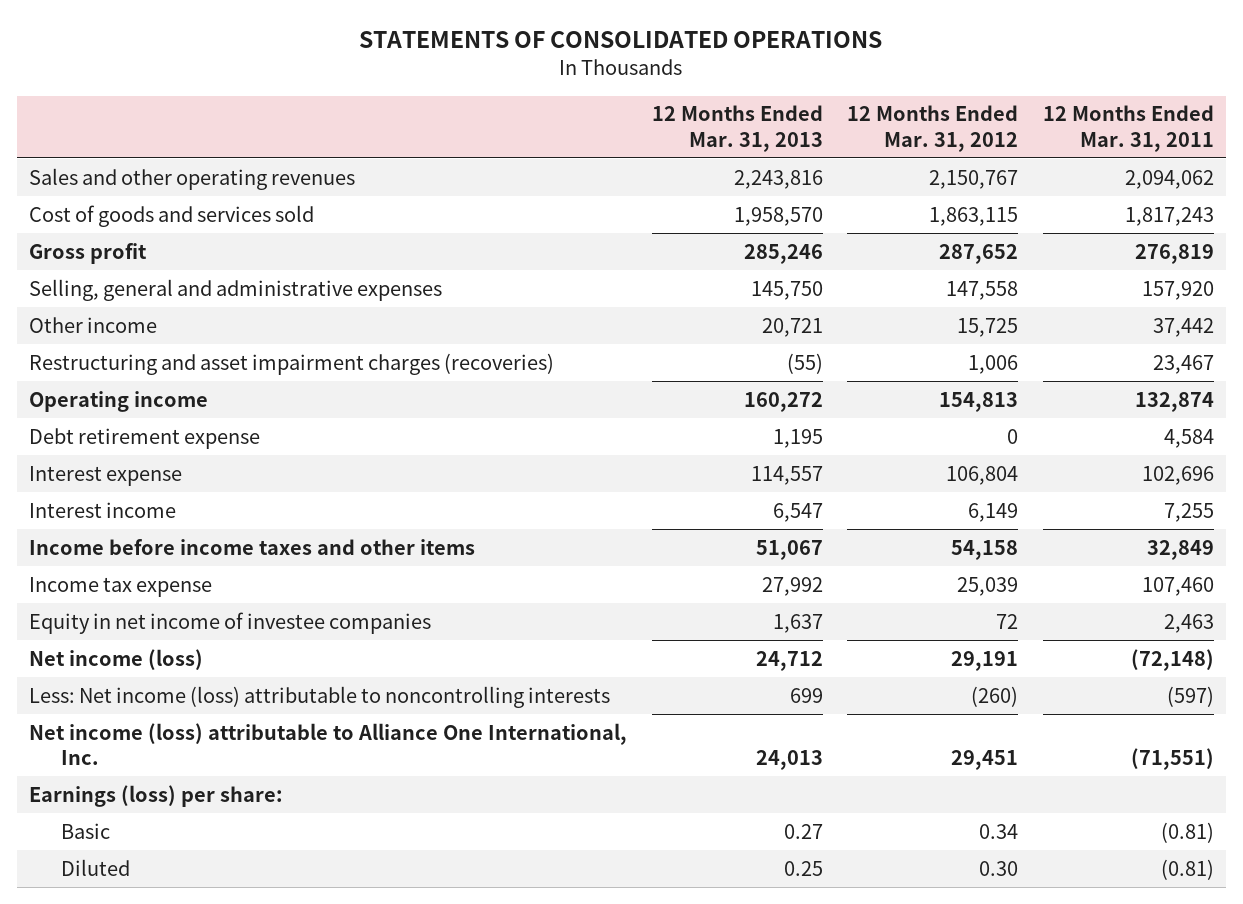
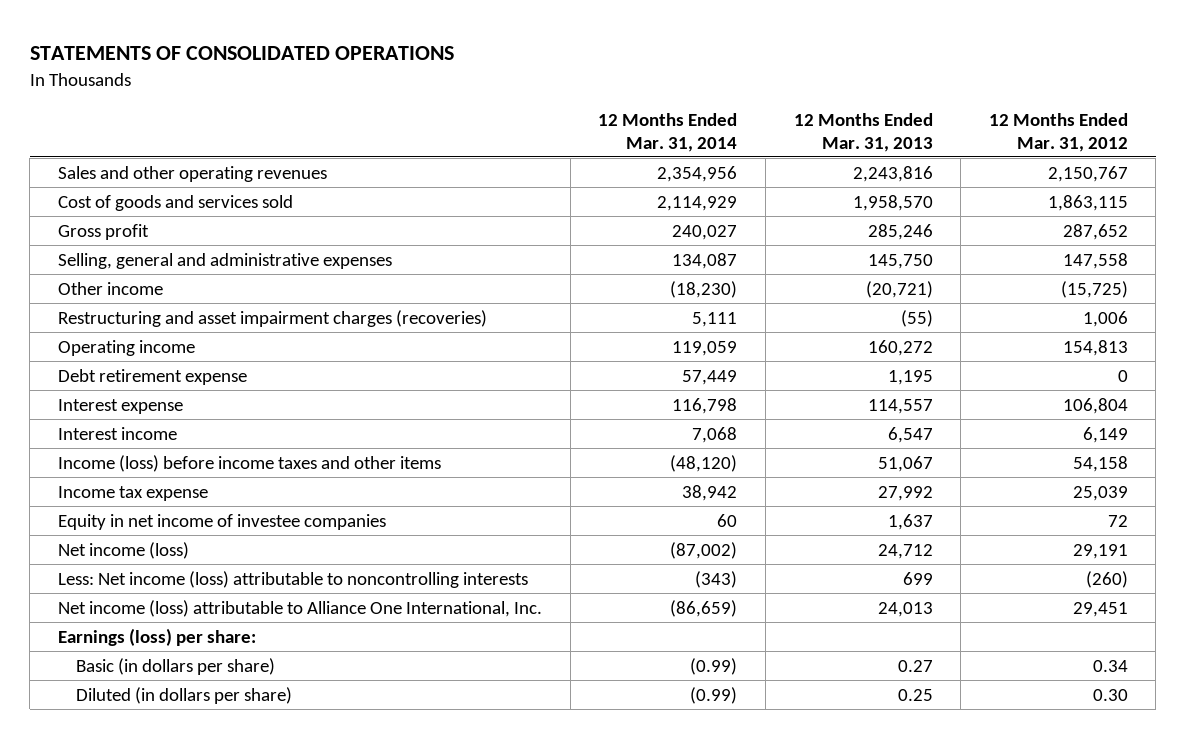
[1042,105,1214,152] 12 Months Ended Mar. 31, 2011 -> none
none -> [598,112,738,152] 12 Months Ended Mar. 31, 2014
[761,317,823,337] 20,721 -> [865,280,933,298] (20,721)
[957,317,1019,337] 15,725 -> [1060,280,1128,298] (15,725)
[28,538,475,555] Income before income taxes and other items -> [57,454,441,472] Income (loss) before income taxes and other items
[61,822,111,839] Basic -> [76,657,276,675] Basic (in dollars per share)
[61,858,131,876] Diluted -> [76,686,293,704] Diluted (in dollars per share)

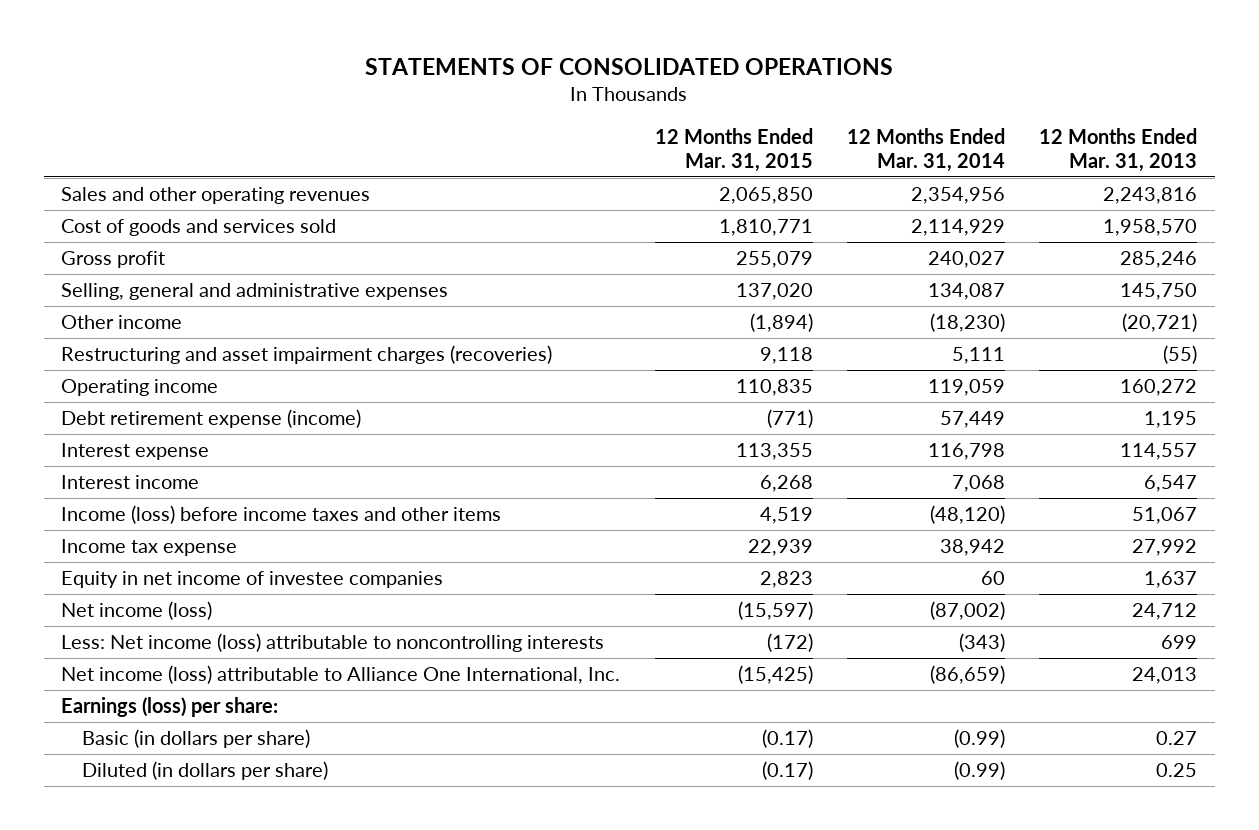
[988,112,1128,152] 12 Months Ended Mar. 31, 2012 -> none
none -> [654,127,813,173] 12 Months Ended Mar. 31, 2015
[57,368,247,385] Debt retirement expense -> [61,408,362,428] Debt retirement expense (income)

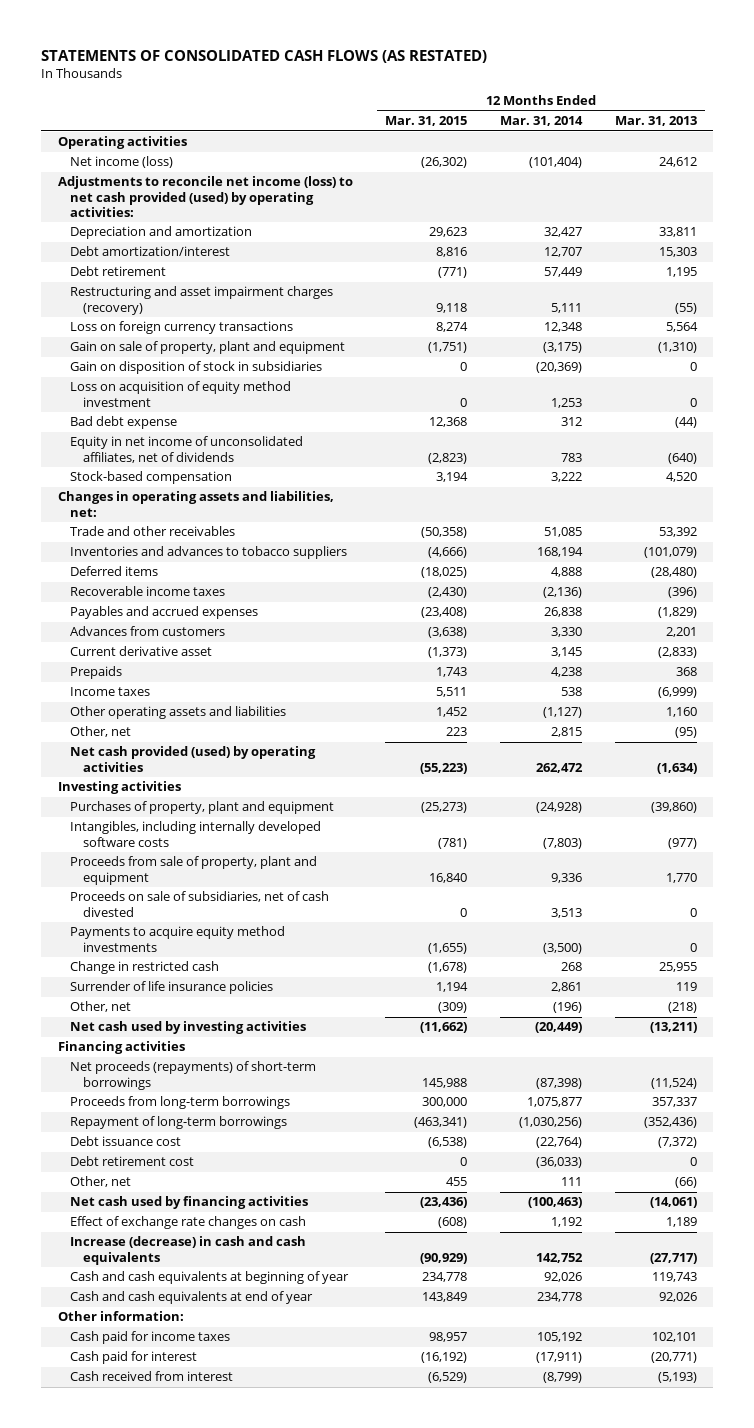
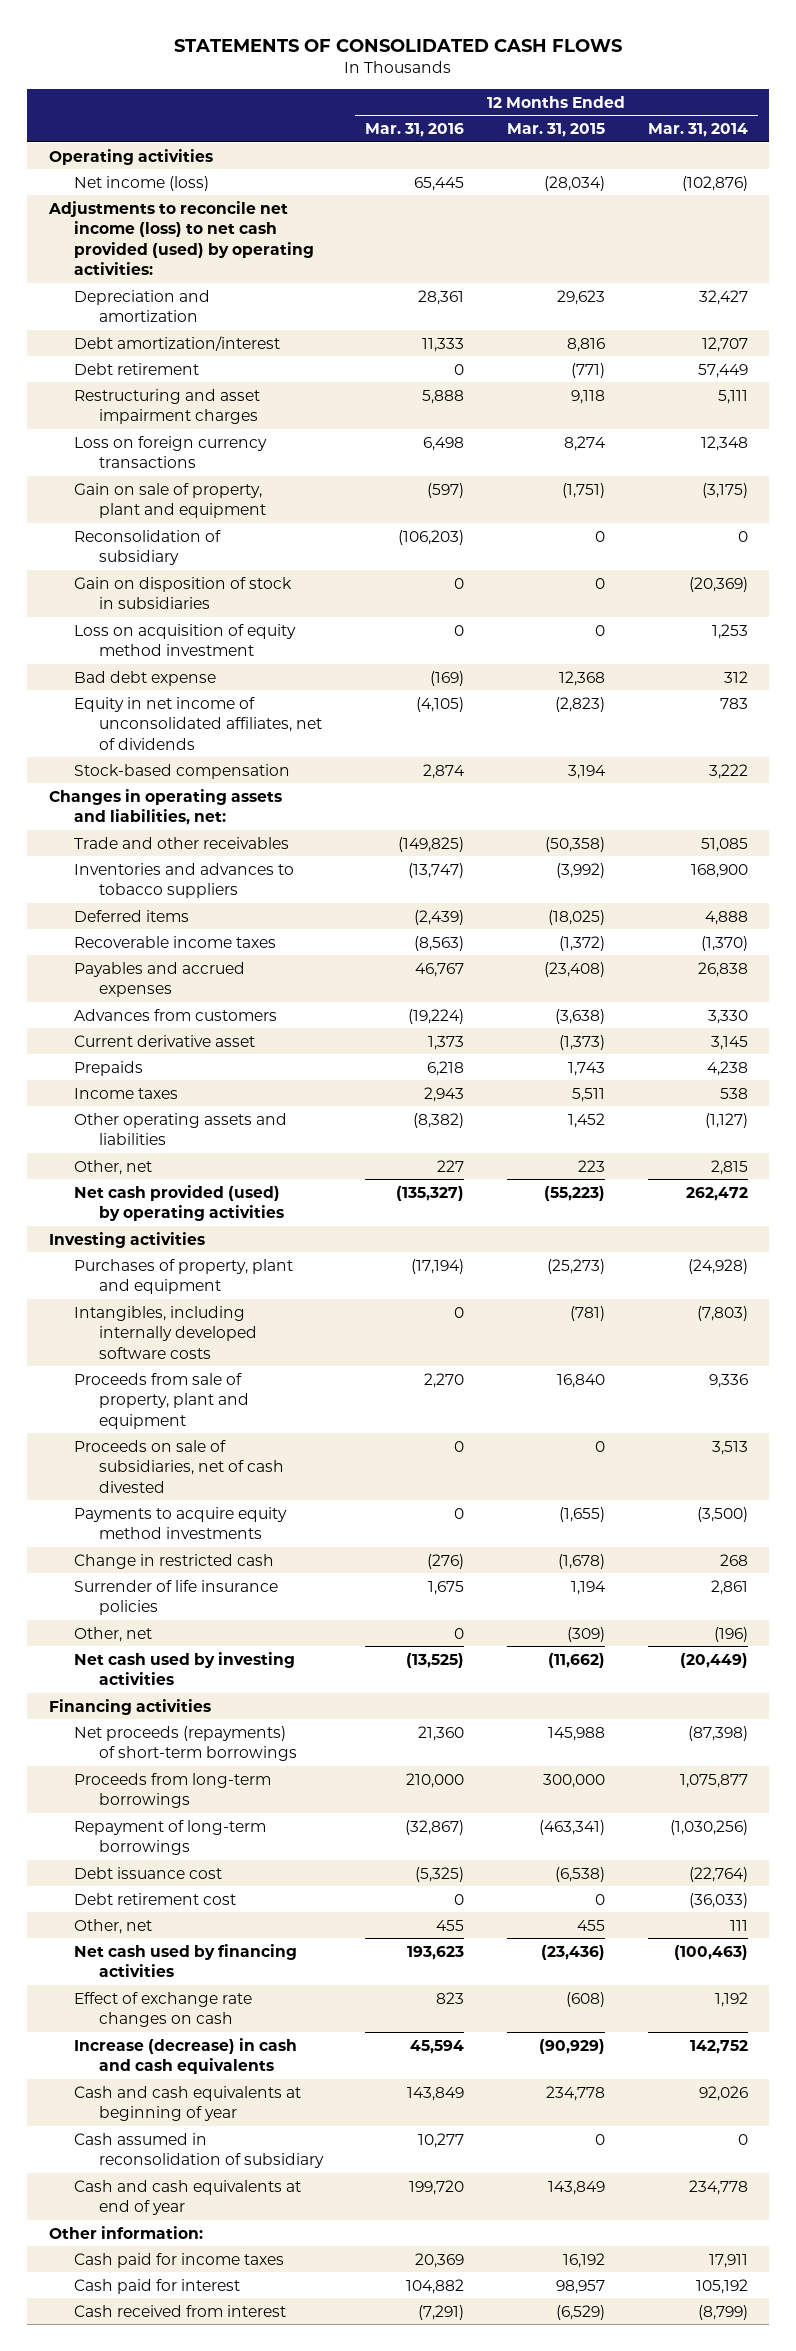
[41,50,488,64] STATEMENTS OF CONSOLIDATED CASH FLOWS (AS RESTATED) -> [174,38,623,52] STATEMENTS OF CONSOLIDATED CASH FLOWS
[614,116,697,127] Mar. 31, 2013 -> none
none -> [365,123,465,138] Mar. 31, 2016
[421,157,468,169] (26,302) -> [543,175,605,191] (28,034)
[529,157,583,169] (101,404) -> [681,175,748,191] (102,876)
[70,286,334,315] Restructuring and asset impairment charges (recovery) -> [73,388,260,425] Restructuring and asset impairment charges
none -> [73,529,221,566] Reconsolidation of subsidiary
[428,547,468,559] (4,666) -> [555,862,605,878] (3,992)
[537,547,584,558] 168,194 -> [690,863,748,878] 168,900
[428,587,468,599] (2,430) -> [558,935,605,951] (1,372)
[543,587,583,599] (2,136) -> [700,935,748,951] (1,370)
none -> [73,2132,324,2169] Cash assumed in reconsolidation of subsidiary
[429,1332,468,1343] 98,957 -> [562,2252,605,2268] 16,192
[537,1332,583,1343] 105,192 -> [708,2253,748,2268] 17,911
[421,1352,468,1364] (16,192) -> [555,2279,605,2294] 98,957
[536,1352,583,1364] (17,911) -> [695,2278,748,2294] 105,192

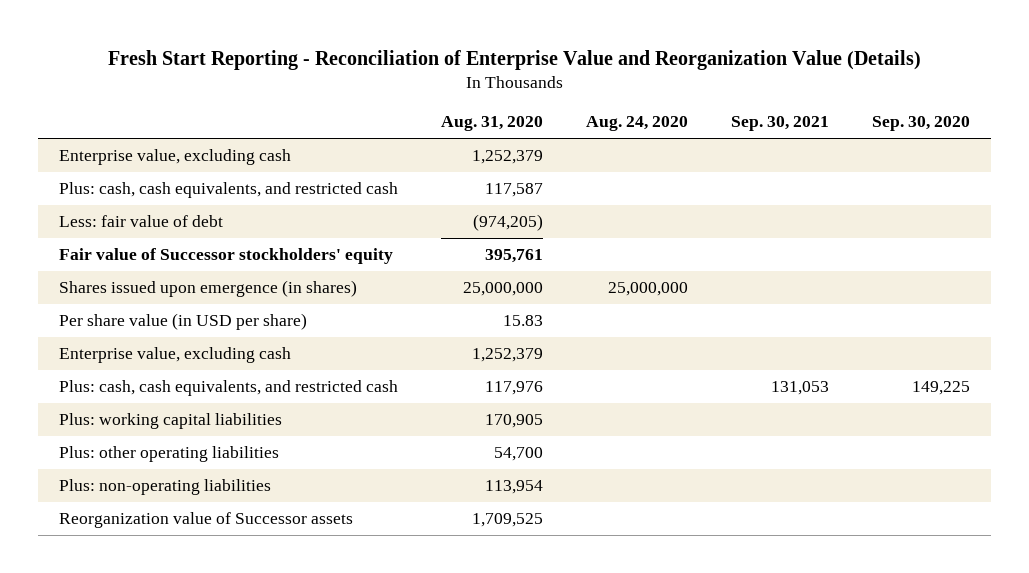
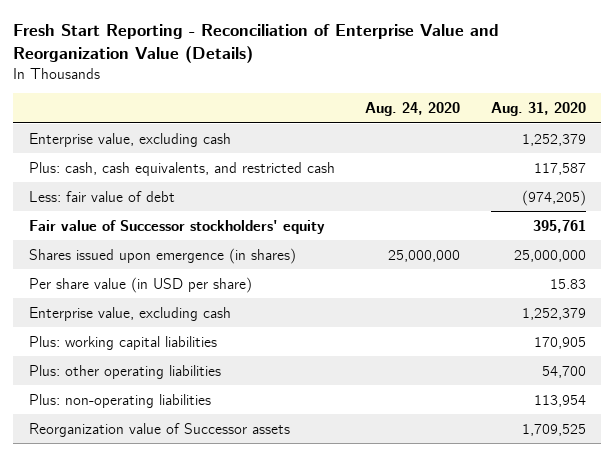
[731,116,830,132] Sep. 30, 2021 -> none
[871,116,970,132] Sep. 30, 2020 -> none
[59,379,399,396] Plus: cash, cash equivalents, and restricted cash -> none

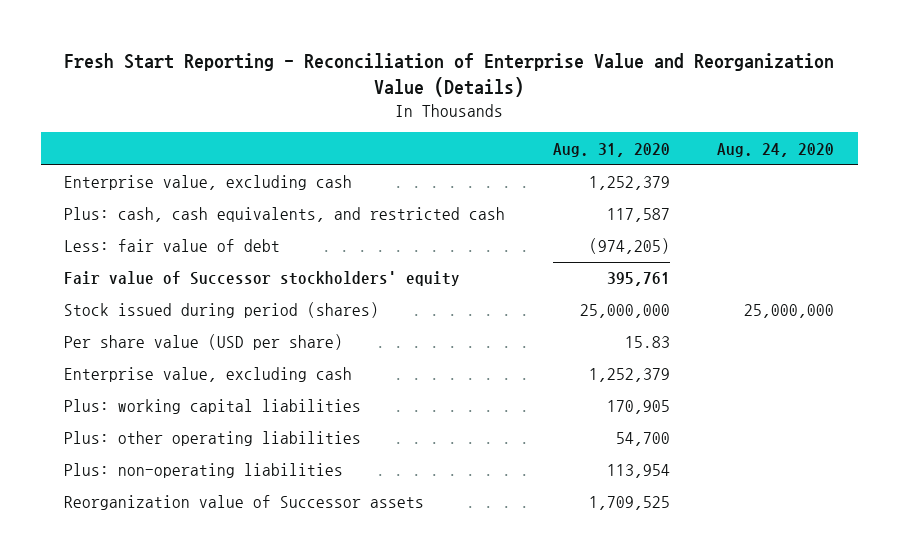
[28,247,296,264] Shares issued upon emergence (in shares) -> [64,302,380,319] Stock issued during period (shares)
[28,276,252,293] Per share value (in USD per share) -> [64,334,344,351] Per share value (USD per share)

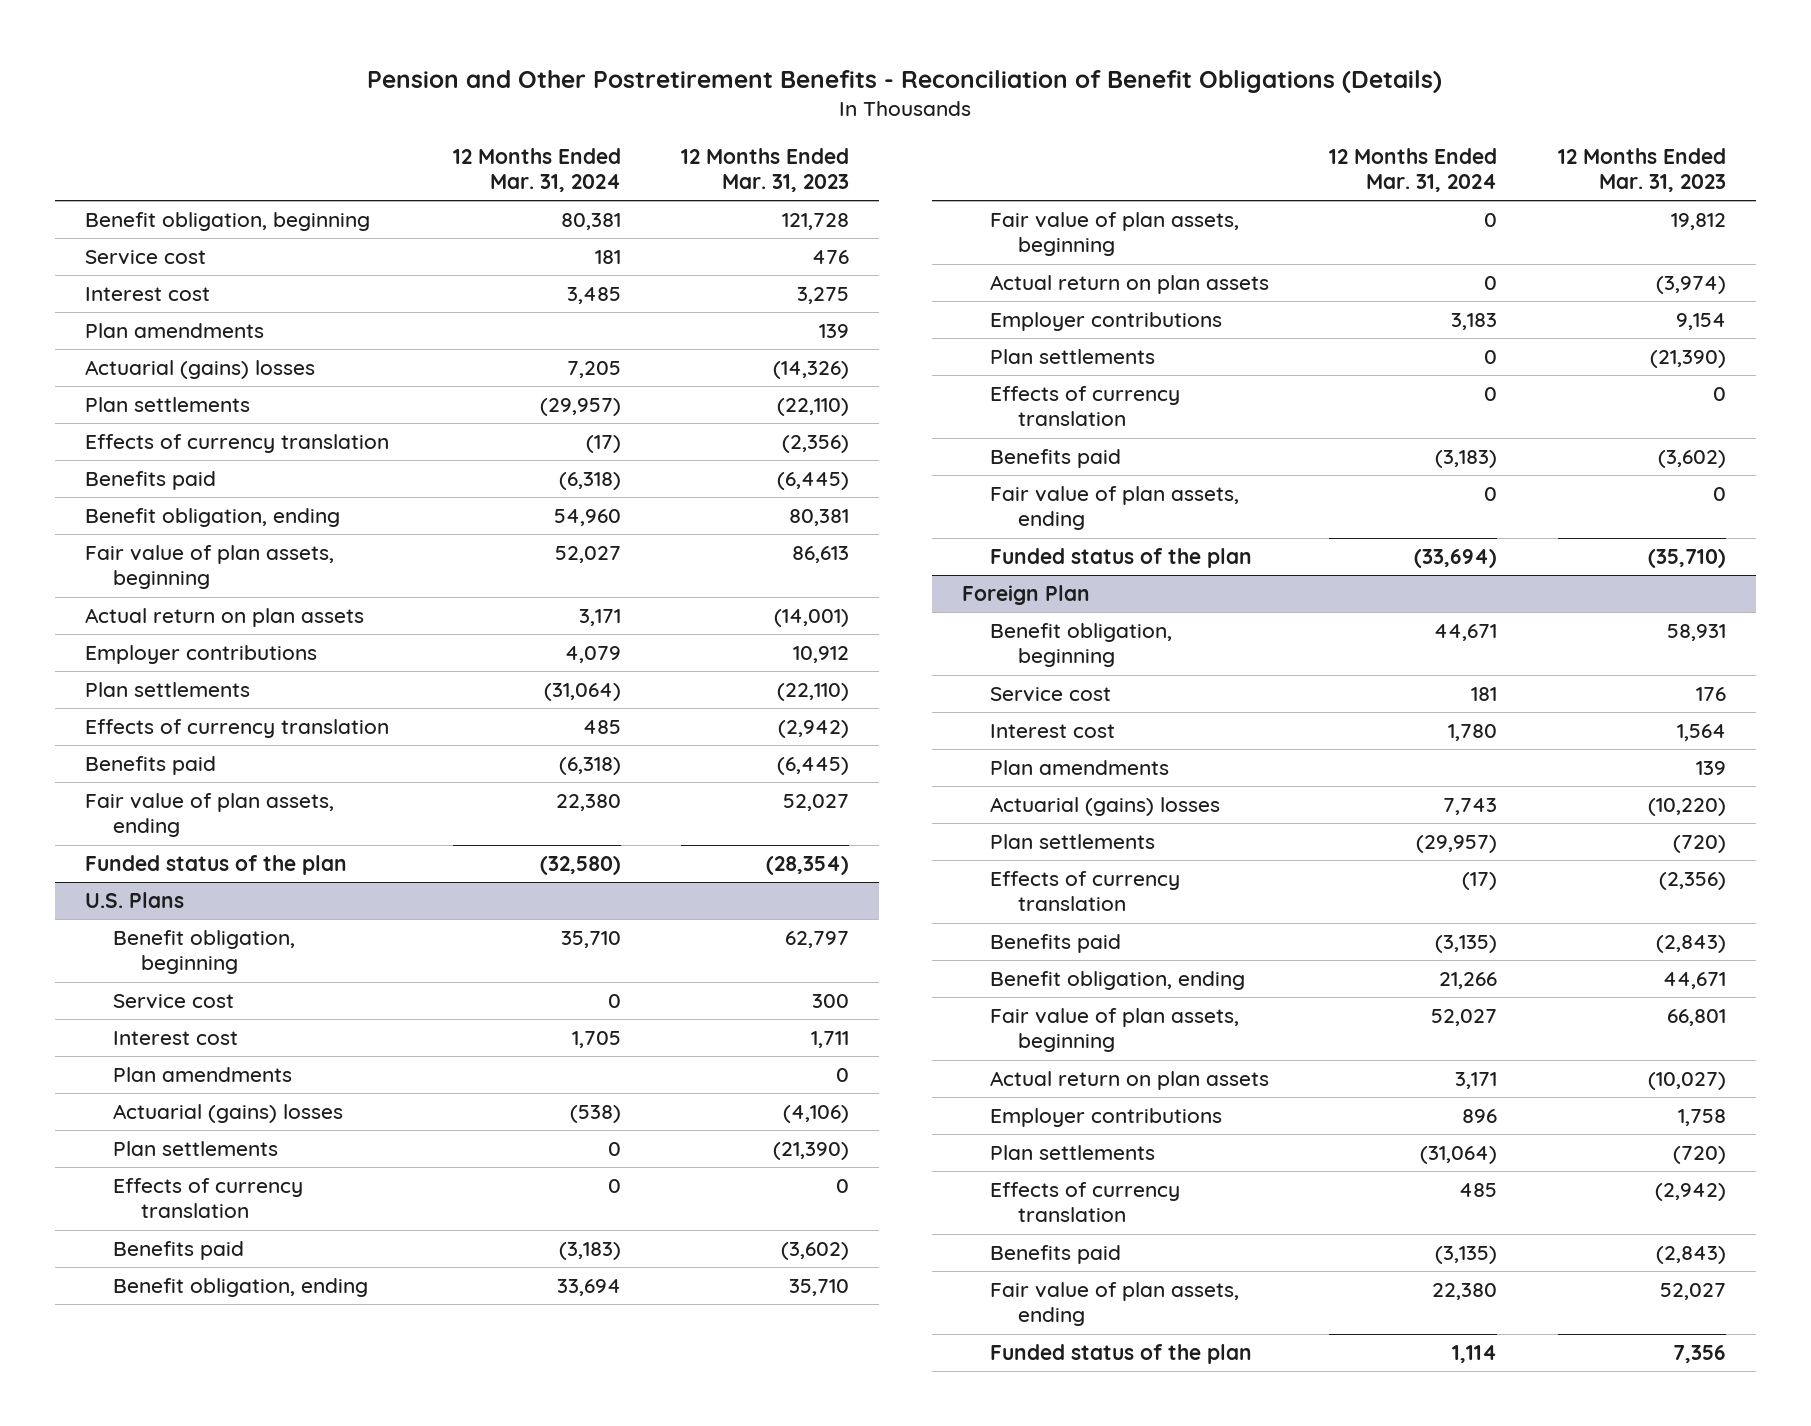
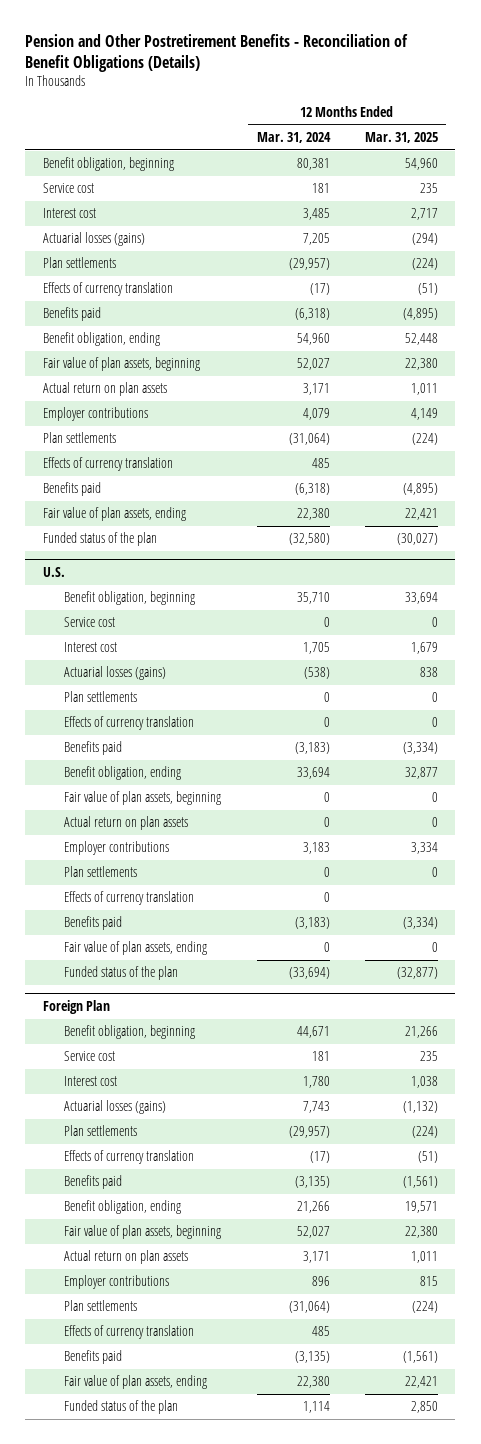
[680,147,849,193] 12 Months Ended Mar. 31, 2023 -> none
none -> [364,131,438,143] Mar. 31, 2025
[85,323,265,339] Plan amendments -> none
[85,360,316,380] Actuarial (gains) losses -> [42,232,145,247] Actuarial losses (gains)
[85,892,185,909] U.S. Plans -> [42,567,65,578] U.S.
[113,1067,293,1083] Plan amendments -> none
[113,1104,344,1124] Actuarial (gains) losses -> [64,666,167,681] Actuarial losses (gains)
[989,760,1169,776] Plan amendments -> none
[989,797,1220,817] Actuarial (gains) losses -> [64,1100,167,1115] Actuarial losses (gains)

